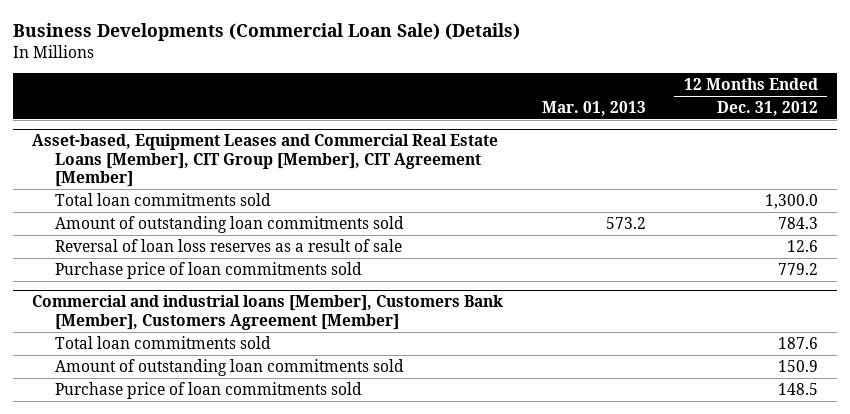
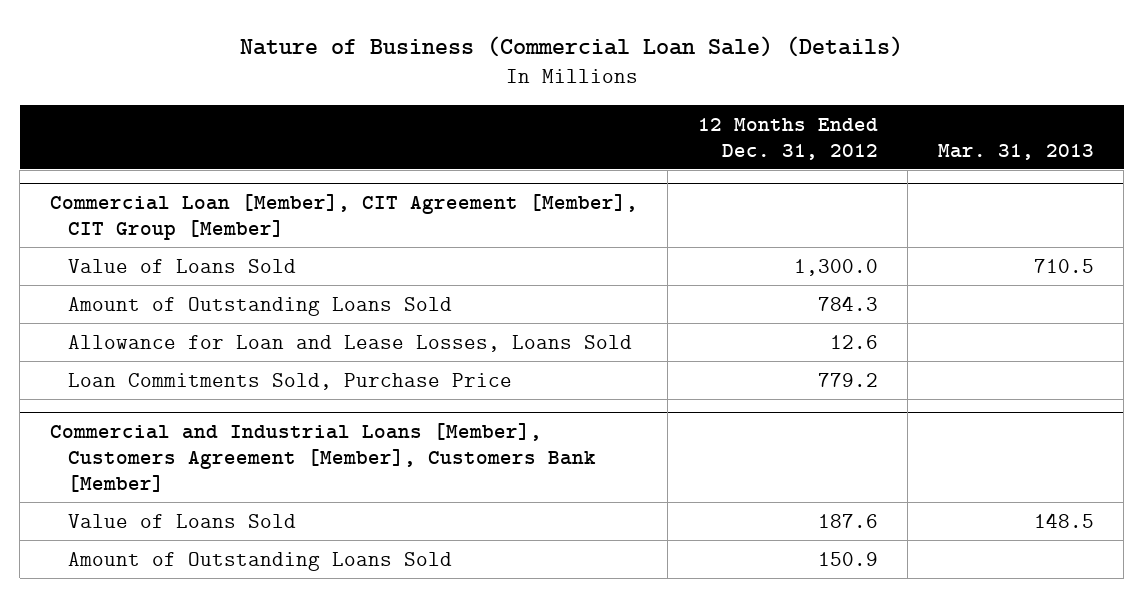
[13,23,521,42] Business Developments (Commercial Loan Sale) (Details) -> [239,35,903,57] Nature of Business (Commercial Loan Sale) (Details)
[541,101,646,117] Mar. 01, 2013 -> none
none -> [937,143,1094,160] Mar. 31, 2013
[32,134,499,188] Asset-based, Equipment Leases and Commercial Real Estate Loans [Member], CIT Group [Member], CIT Agreement [Member] -> none
[55,381,363,399] Purchase price of loan commitments sold -> none
none -> [49,193,638,240] Commercial Loan [Member], CIT Agreement [Member], CIT Group [Member]
[55,192,272,206] Total loan commitments sold -> [67,258,296,273] Value of Loans Sold
[55,215,405,233] Amount of outstanding loan commitments sold -> [67,296,452,316] Amount of Outstanding Loans Sold
[55,238,403,252] Reversal of loan loss reserves as a result of sale -> [67,334,632,352] Allowance for Loan and Lease Losses, Loans Sold
[55,261,363,279] Purchase price of loan commitments sold -> [67,372,512,390] Loan Commitments Sold, Purchase Price
[32,295,504,330] Commercial and industrial loans [Member], Customers Bank [Member], Customers Agreement [Member] -> [49,422,596,492] Commercial and Industrial Loans [Member], Customers Agreement [Member], Customers Bank [Member]
[55,335,272,349] Total loan commitments sold -> [67,513,296,528] Value of Loans Sold
[55,358,405,376] Amount of outstanding loan commitments sold -> [67,551,452,571] Amount of Outstanding Loans Sold

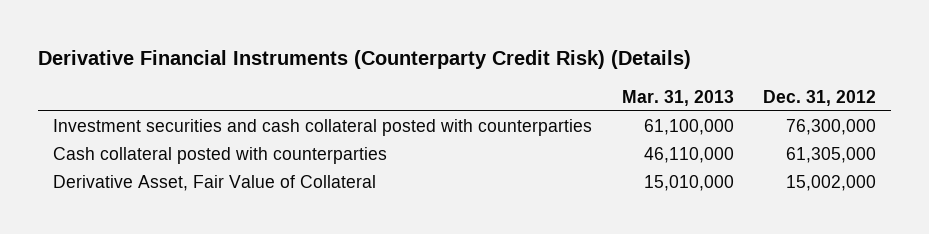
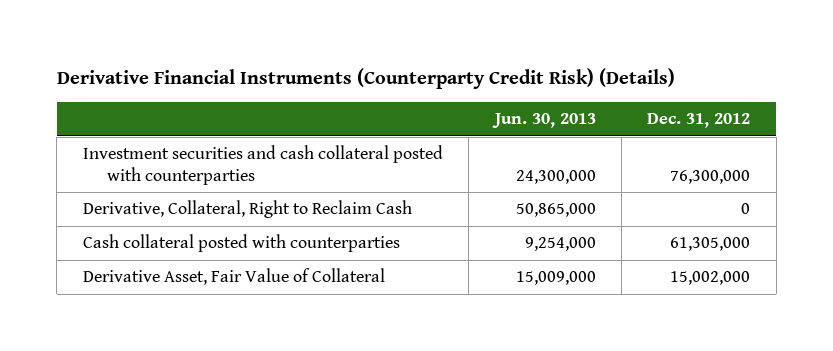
[621,89,734,106] Mar. 31, 2013 -> none
none -> [491,113,596,129] Jun. 30, 2013
none -> [82,200,412,219] Derivative, Collateral, Right to Reclaim Cash

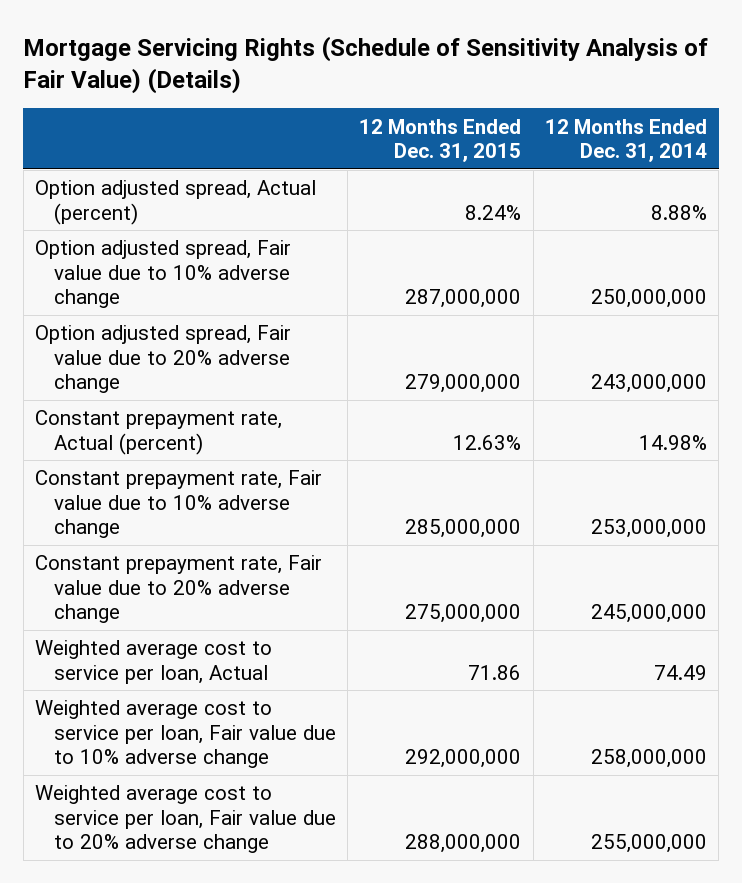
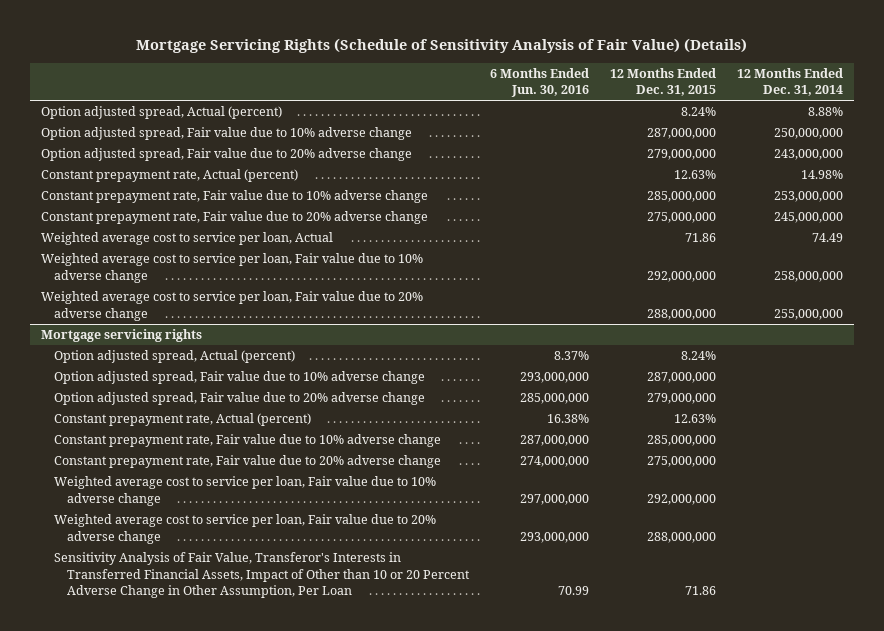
none -> [490,68,590,98] 6 Months Ended Jun. 30, 2016
none -> [40,329,202,343] Mortgage servicing rights
none -> [54,350,296,364] Option adjusted spread, Actual (percent)
none -> [54,371,426,385] Option adjusted spread, Fair value due to 10% adverse change
none -> [54,392,426,406] Option adjusted spread, Fair value due to 20% adverse change
none -> [54,413,312,427] Constant prepayment rate, Actual (percent)
none -> [54,434,442,448] Constant prepayment rate, Fair value due to 10% adverse change
none -> [54,455,442,469] Constant prepayment rate, Fair value due to 20% adverse change
none -> [54,476,437,506] Weighted average cost to service per loan, Fair value due to 10% adverse change
none -> [54,514,437,544] Weighted average cost to service per loan, Fair value due to 20% adverse change
none -> [54,552,471,598] Sensitivity Analysis of Fair Value, Transferor's Interests in Transferred Financial Assets, Impact of Other than 10 or 20 Percent Adverse Change in Other Assumption, Per Loan

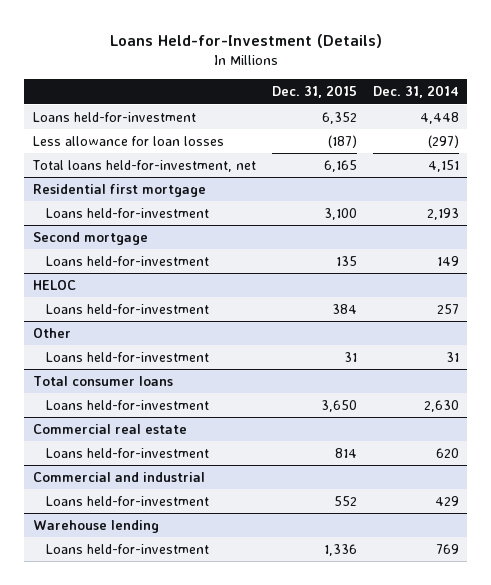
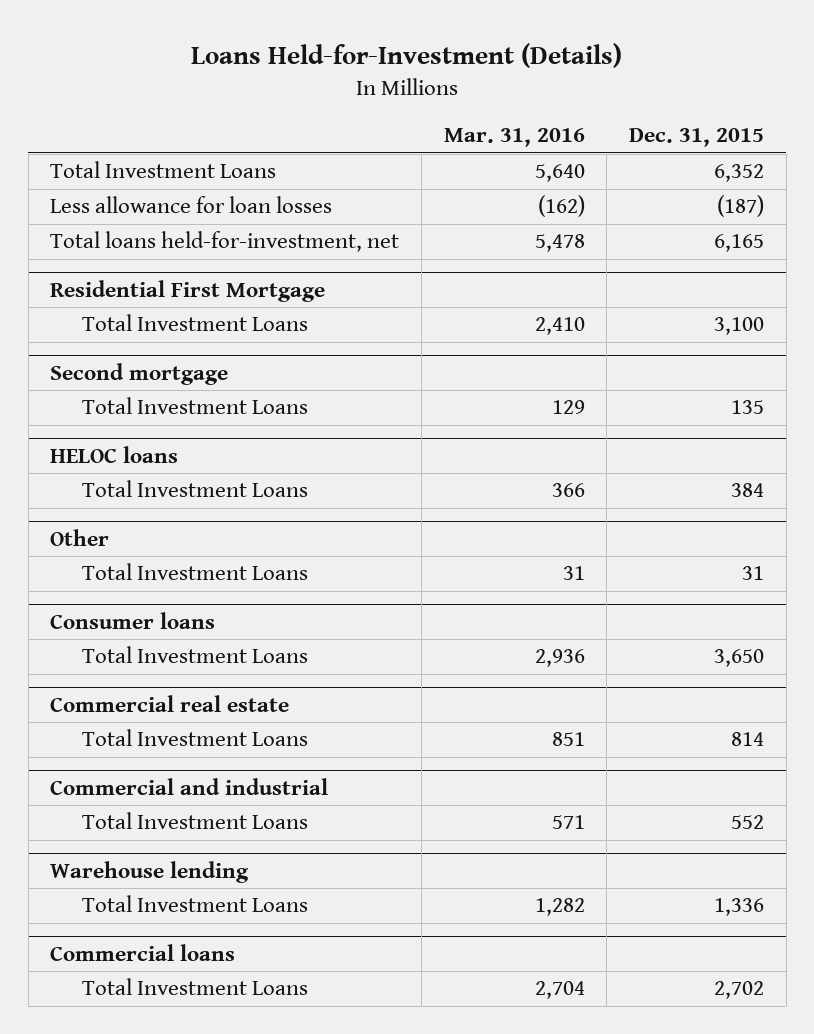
[372,85,459,99] Dec. 31, 2014 -> none
none -> [443,128,585,148] Mar. 31, 2016
[32,111,196,122] Loans held-for-investment -> [50,161,277,179] Total Investment Loans
[32,183,206,197] Residential first mortgage -> [50,280,326,303] Residential First Mortgage
[46,207,210,218] Loans held-for-investment -> [81,314,308,332] Total Investment Loans
[46,255,210,266] Loans held-for-investment -> [81,397,308,415] Total Investment Loans
[32,279,76,290] HELOC -> [50,446,179,464] HELOC loans
[46,303,210,314] Loans held-for-investment -> [81,480,308,498] Total Investment Loans
[46,351,210,362] Loans held-for-investment -> [81,563,308,581] Total Investment Loans
[32,375,173,386] Total consumer loans -> [50,612,216,630] Consumer loans
[46,399,210,410] Loans held-for-investment -> [81,646,308,664] Total Investment Loans
[46,447,210,458] Loans held-for-investment -> [81,729,308,747] Total Investment Loans
[46,495,210,506] Loans held-for-investment -> [81,812,308,830] Total Investment Loans
[46,543,210,554] Loans held-for-investment -> [81,895,308,913] Total Investment Loans
none -> [50,944,236,962] Commercial loans
none -> [81,978,308,996] Total Investment Loans

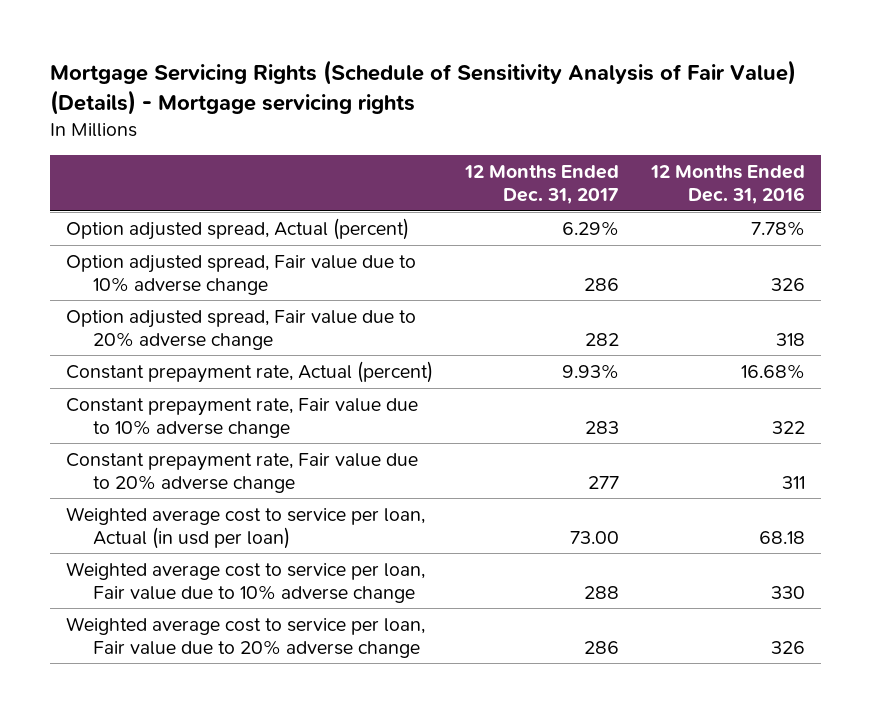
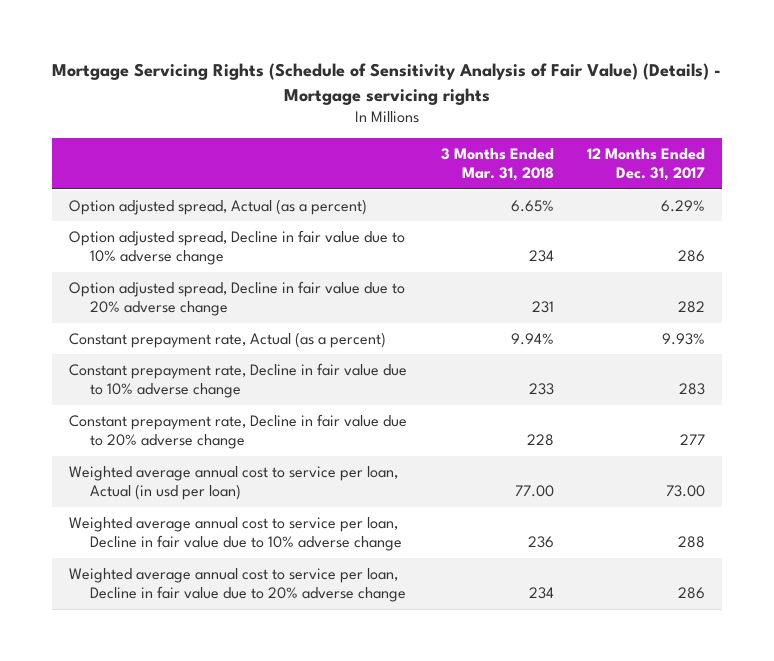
[650,165,806,204] 12 Months Ended Dec. 31, 2016 -> none
none -> [440,147,554,182] 3 Months Ended Mar. 31, 2018
[66,218,410,241] Option adjusted spread, Actual (percent) -> [68,198,367,215] Option adjusted spread, Actual (as a percent)
[66,255,417,295] Option adjusted spread, Fair value due to 10% adverse change -> [68,229,405,266] Option adjusted spread, Decline in fair value due to 10% adverse change
[66,310,417,350] Option adjusted spread, Fair value due to 20% adverse change -> [68,280,405,317] Option adjusted spread, Decline in fair value due to 20% adverse change
[66,361,434,384] Constant prepayment rate, Actual (percent) -> [68,331,386,348] Constant prepayment rate, Actual (as a percent)
[66,398,419,438] Constant prepayment rate, Fair value due to 10% adverse change -> [68,362,407,399] Constant prepayment rate, Decline in fair value due to 10% adverse change
[66,453,419,493] Constant prepayment rate, Fair value due to 20% adverse change -> [68,413,407,450] Constant prepayment rate, Decline in fair value due to 20% adverse change
[66,507,426,549] Weighted average cost to service per loan, Actual (in usd per loan) -> [68,465,398,501] Weighted average annual cost to service per loan, Actual (in usd per loan)
[66,562,426,603] Weighted average cost to service per loan, Fair value due to 10% adverse change -> [68,516,402,552] Weighted average annual cost to service per loan, Decline in fair value due to 10% adverse change
[66,617,426,658] Weighted average cost to service per loan, Fair value due to 20% adverse change -> [68,567,406,603] Weighted average annual cost to service per loan, Decline in fair value due to 20% adverse change

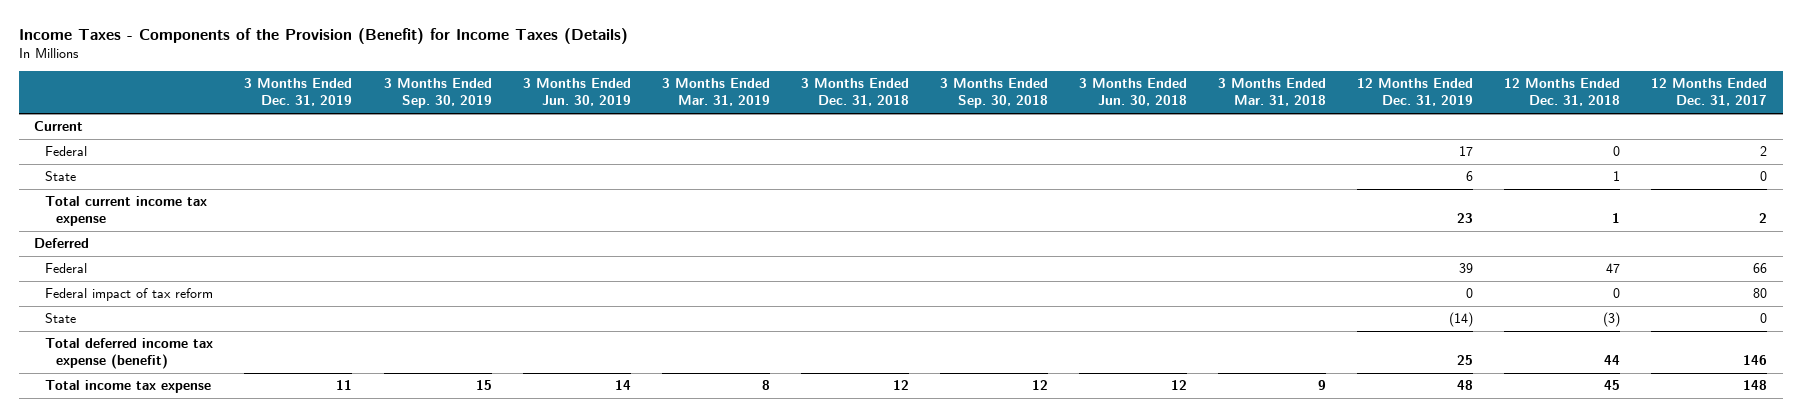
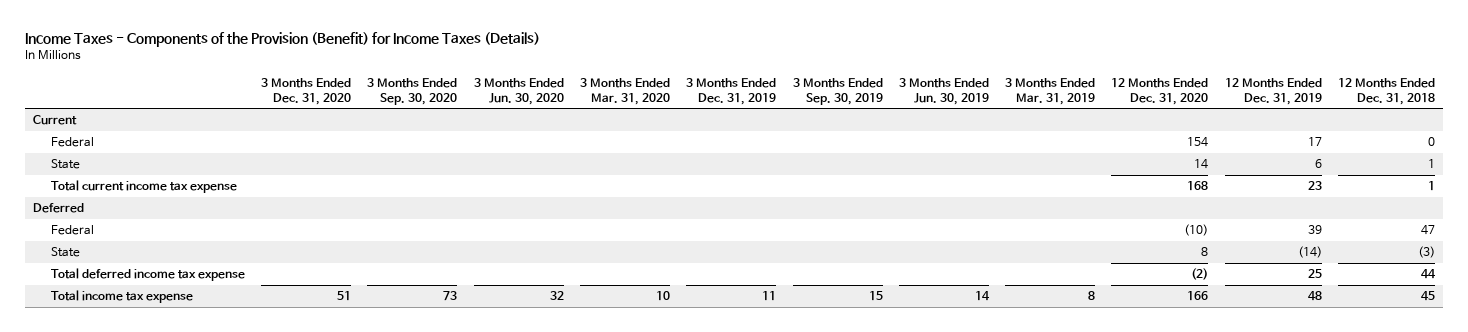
[800,78,909,107] 3 Months Ended Dec. 31, 2018 -> none
[939,78,1048,109] 3 Months Ended Sep. 30, 2018 -> none
[1078,78,1187,107] 3 Months Ended Jun. 30, 2018 -> none
[1218,78,1327,107] 3 Months Ended Mar. 31, 2018 -> none
[1651,78,1768,107] 12 Months Ended Dec. 31, 2017 -> none
none -> [261,77,352,105] 3 Months Ended Dec. 31, 2020
none -> [367,77,458,105] 3 Months Ended Sep. 30, 2020
none -> [473,77,564,105] 3 Months Ended Jun. 30, 2020
none -> [579,77,670,105] 3 Months Ended Mar. 31, 2020
none -> [1111,77,1209,105] 12 Months Ended Dec. 31, 2020
[45,288,214,302] Federal impact of tax reform -> none
[45,338,214,370] Total deferred income tax expense (benefit) -> [50,268,245,282] Total deferred income tax expense

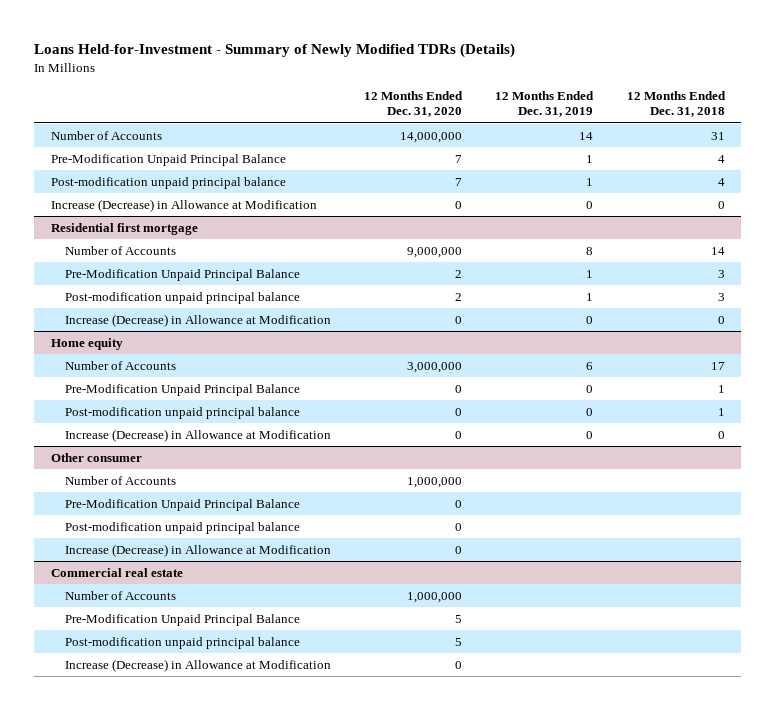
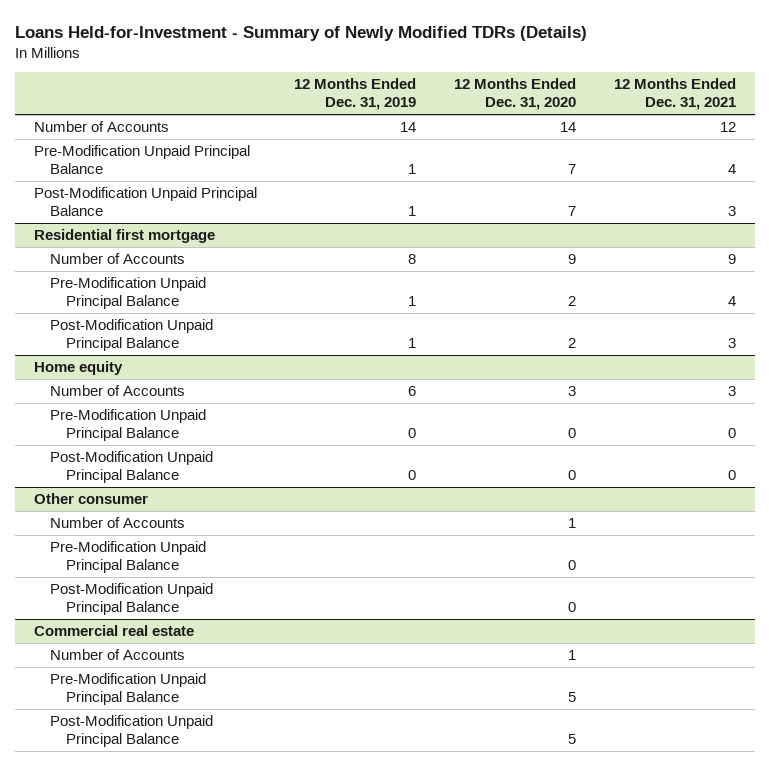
[626,91,726,118] 12 Months Ended Dec. 31, 2018 -> none
none -> [613,78,736,111] 12 Months Ended Dec. 31, 2021
[400,131,463,143] 14,000,000 -> [560,122,577,133] 14
[50,198,317,212] Increase (Decrease) in Allowance at Modification -> none
[50,176,286,189] Post-modification unpaid principal balance -> [33,187,257,216] Post-Modification Unpaid Principal Balance
[407,246,463,258] 9,000,000 -> [568,254,577,265] 9
[64,313,331,327] Increase (Decrease) in Allowance at Modification -> none
[64,291,300,304] Post-modification unpaid principal balance -> [49,319,213,351] Post-Modification Unpaid Principal Balance
[407,361,463,373] 3,000,000 -> [568,386,577,397] 3
[64,428,331,442] Increase (Decrease) in Allowance at Modification -> none
[64,406,300,419] Post-modification unpaid principal balance -> [49,451,213,483] Post-Modification Unpaid Principal Balance
[407,476,463,488] 1,000,000 -> [568,518,577,529] 1
[64,543,331,557] Increase (Decrease) in Allowance at Modification -> none
[64,521,300,534] Post-modification unpaid principal balance -> [49,583,213,615] Post-Modification Unpaid Principal Balance
[407,591,463,603] 1,000,000 -> [568,650,577,661] 1
[64,658,331,672] Increase (Decrease) in Allowance at Modification -> none
[64,636,300,649] Post-modification unpaid principal balance -> [49,715,213,747] Post-Modification Unpaid Principal Balance

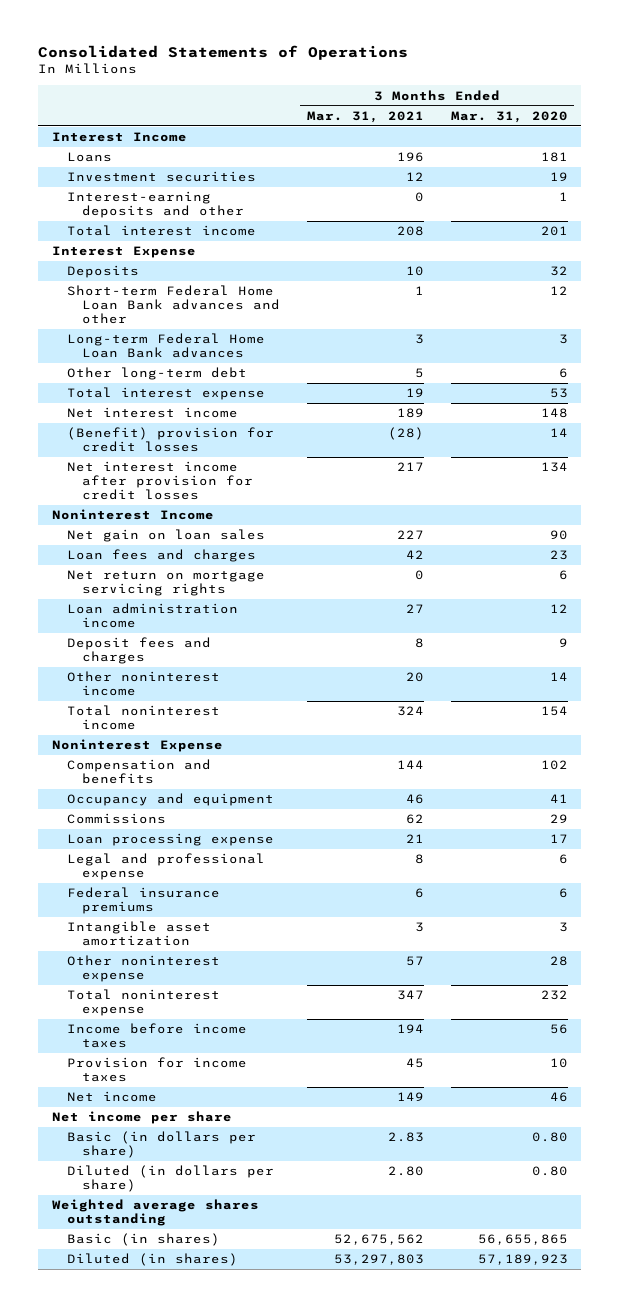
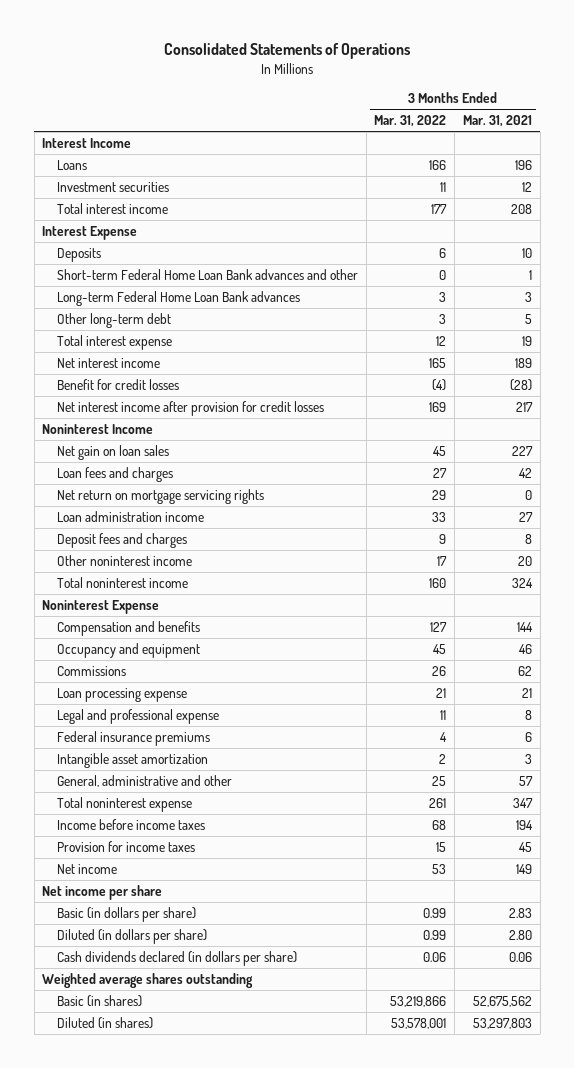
[450,110,568,123] Mar. 31, 2020 -> none
none -> [374,115,447,128] Mar. 31, 2022
[66,191,244,219] Interest-earning deposits and other -> none
[66,427,274,453] (Benefit) provision for credit losses -> [56,378,179,390] Benefit for credit losses
[66,955,220,983] Other noninterest expense -> [56,774,232,787] General, administrative and other
none -> [56,950,297,966] Cash dividends declared (in dollars per share)

